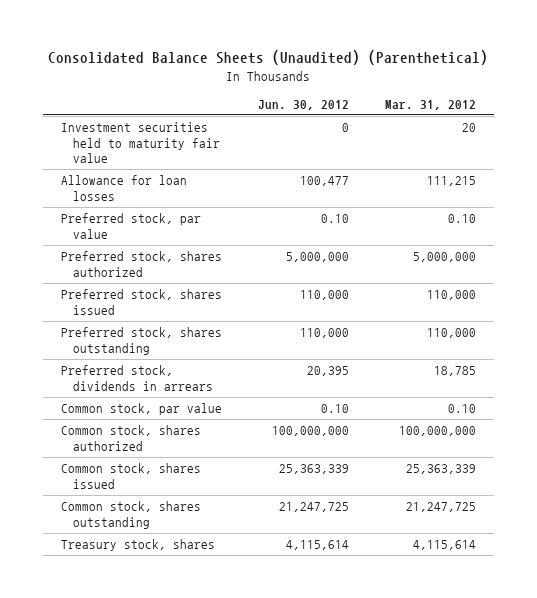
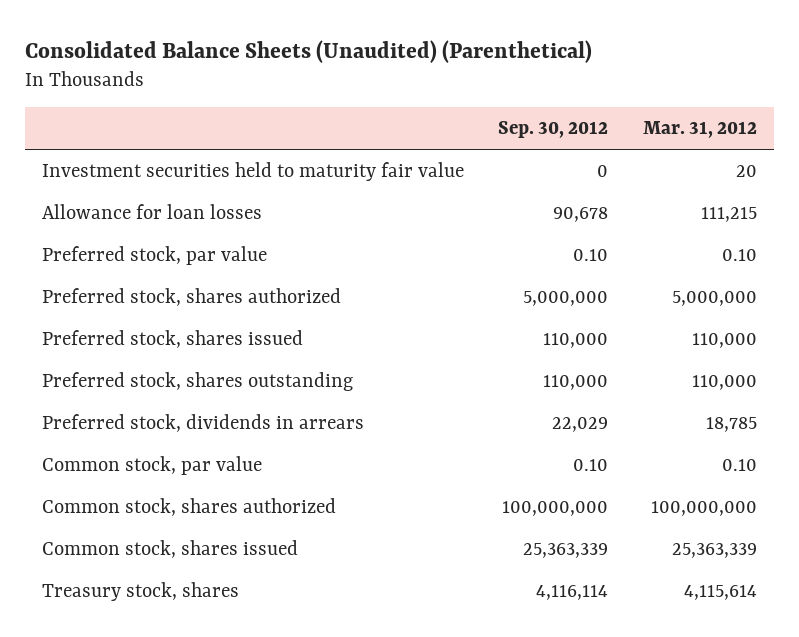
[257,99,349,110] Jun. 30, 2012 -> none
none -> [498,121,609,139] Sep. 30, 2012
[60,501,201,529] Common stock, shares outstanding -> none

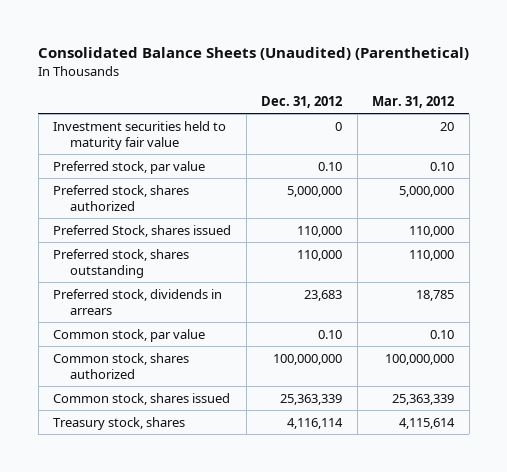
[498,121,609,139] Sep. 30, 2012 -> none
none -> [261,96,343,109] Dec. 31, 2012
[41,203,262,219] Allowance for loan losses -> none
[41,329,303,348] Preferred stock, shares issued -> [53,224,232,237] Preferred Stock, shares issued

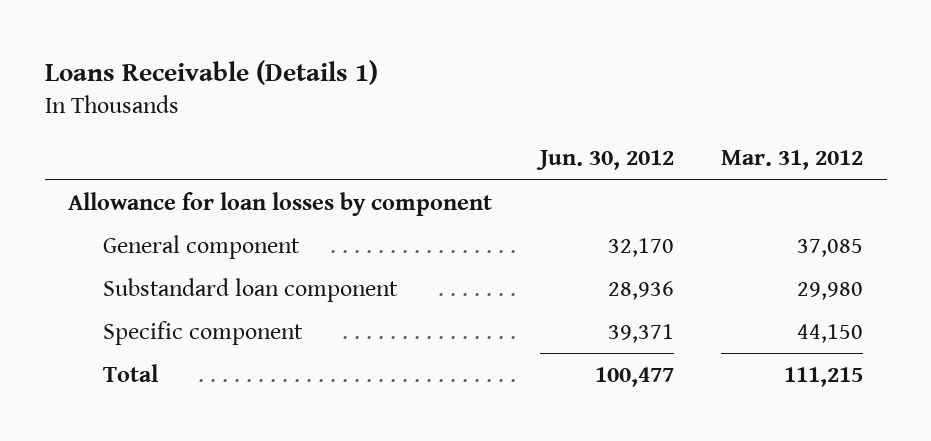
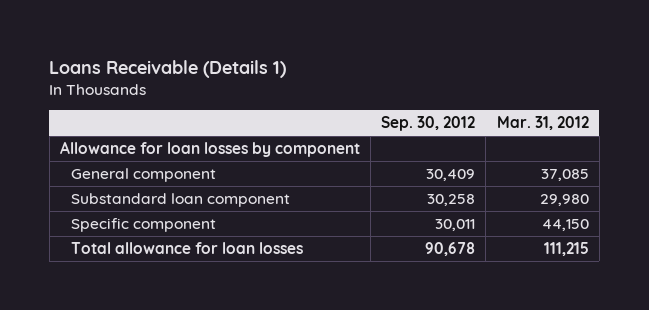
[535,150,674,171] Jun. 30, 2012 -> none
none -> [381,116,476,132] Sep. 30, 2012
[102,363,159,382] Total -> [70,242,303,255] Total allowance for loan losses

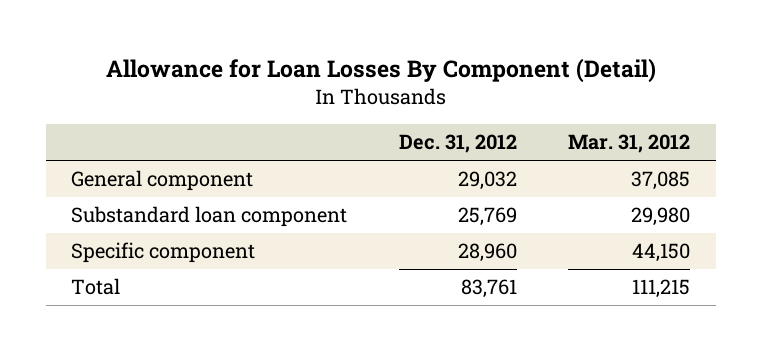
[49,59,287,78] Loans Receivable (Details 1) -> [105,57,656,83] Allowance for Loan Losses By Component (Detail)
[381,116,476,132] Sep. 30, 2012 -> none
none -> [398,134,517,154] Dec. 31, 2012
[60,141,361,158] Allowance for loan losses by component -> none
[70,242,303,255] Total allowance for loan losses -> [71,278,121,296] Total

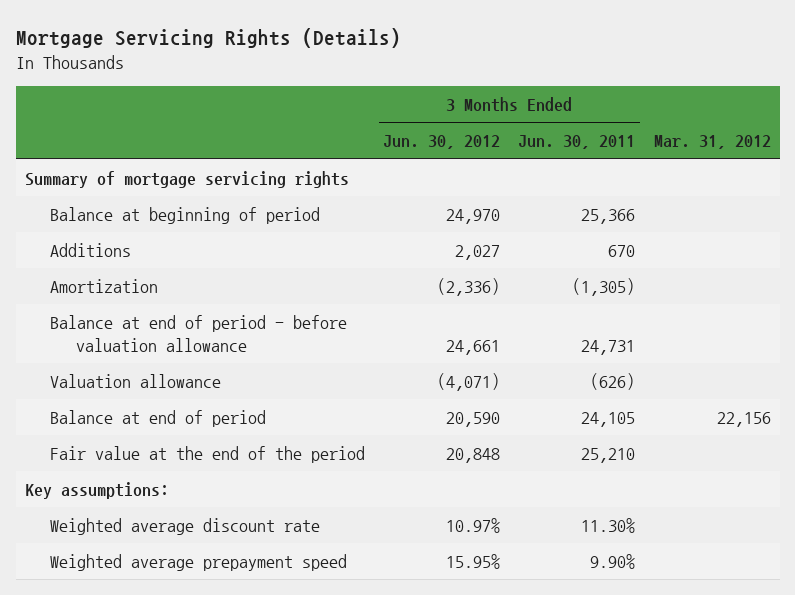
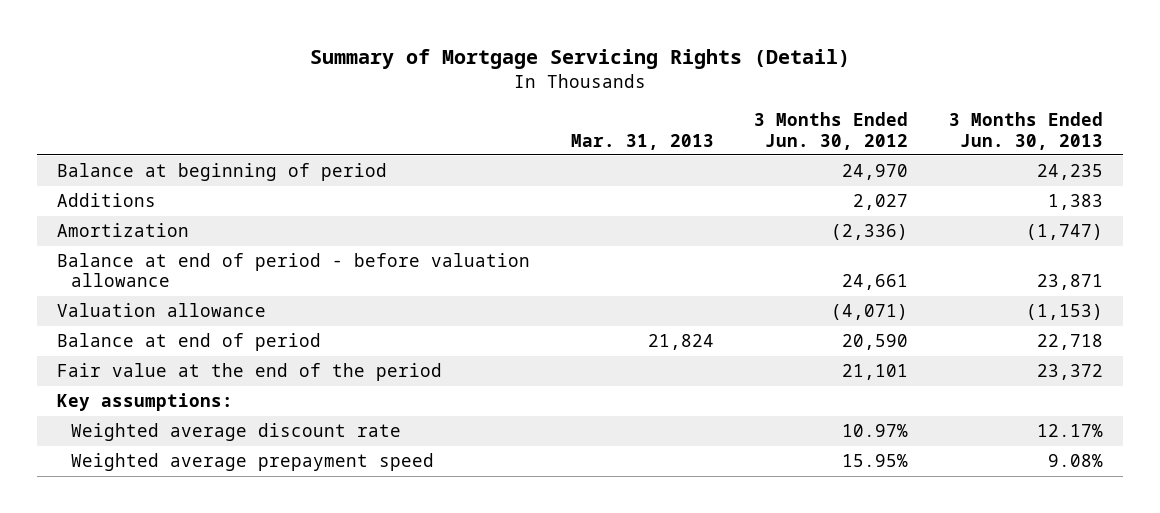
[15,27,401,48] Mortgage Servicing Rights (Details) -> [309,48,850,69] Summary of Mortgage Servicing Rights (Detail)
[518,135,636,150] Jun. 30, 2011 -> none
[653,135,771,150] Mar. 31, 2012 -> none
none -> [570,133,714,150] Mar. 31, 2013
none -> [948,112,1103,150] 3 Months Ended Jun. 30, 2013
[24,170,349,188] Summary of mortgage servicing rights -> none
[446,447,501,463] 20,848 -> [842,364,909,381] 21,101

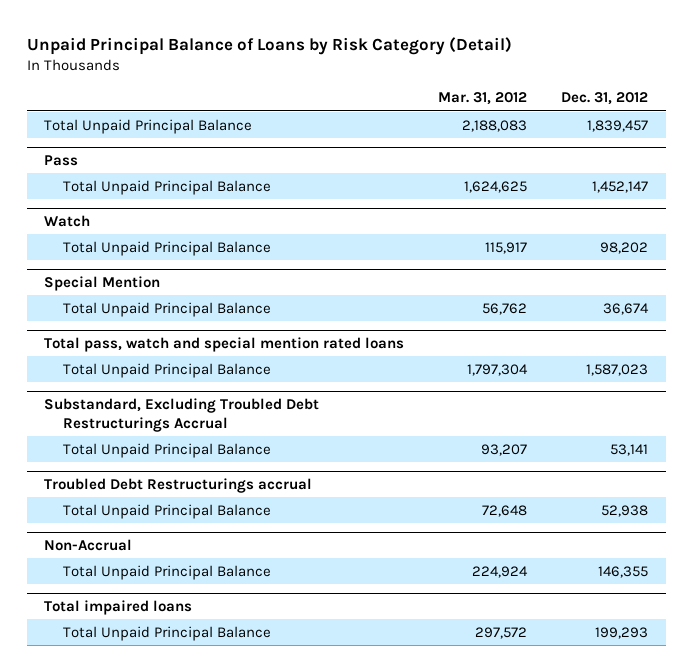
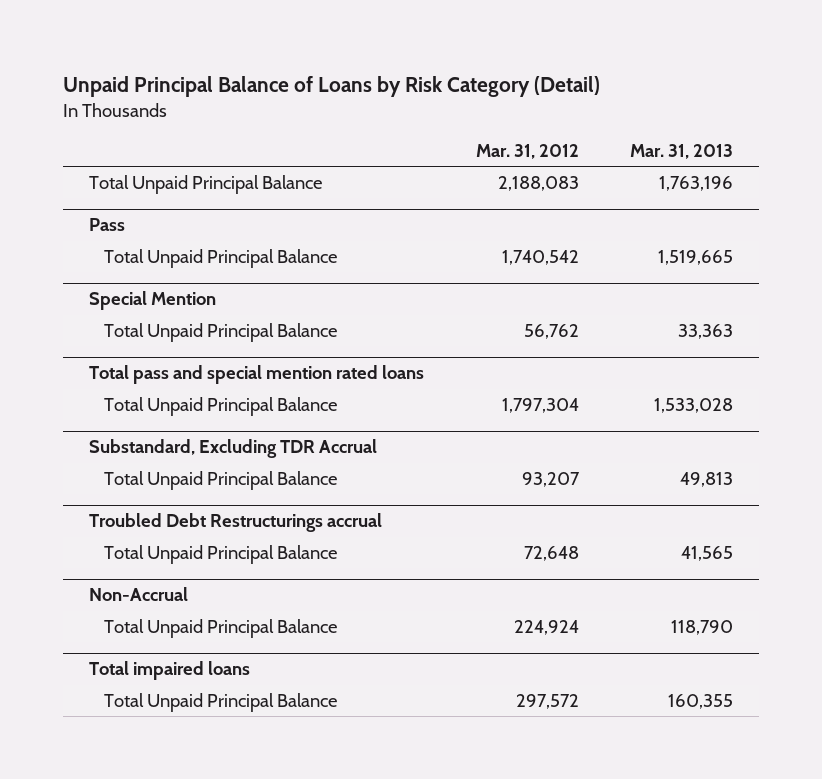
[561,92,649,106] Dec. 31, 2012 -> none
none -> [630,144,734,160] Mar. 31, 2013
[43,214,90,227] Watch -> none
[63,240,272,256] Total Unpaid Principal Balance -> none
[464,180,528,193] 1,624,625 -> [501,250,579,266] 1,740,542
[43,336,404,352] Total pass, watch and special mention rated loans -> [88,365,424,385] Total pass and special mention rated loans
[43,397,319,432] Substandard, Excluding Troubled Debt Restructurings Accrual -> none
none -> [88,439,377,459] Substandard, Excluding TDR Accrual

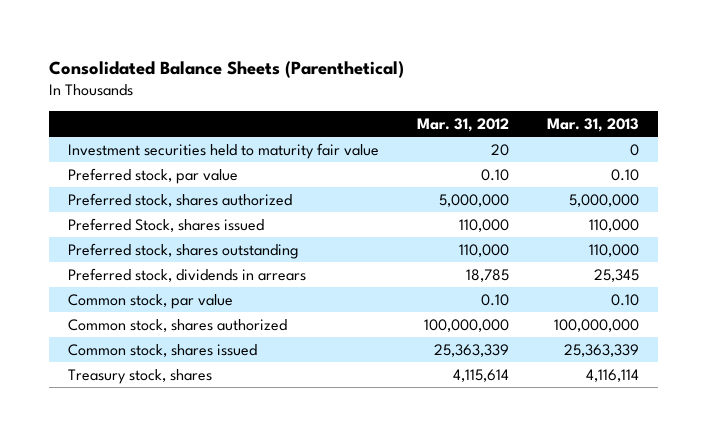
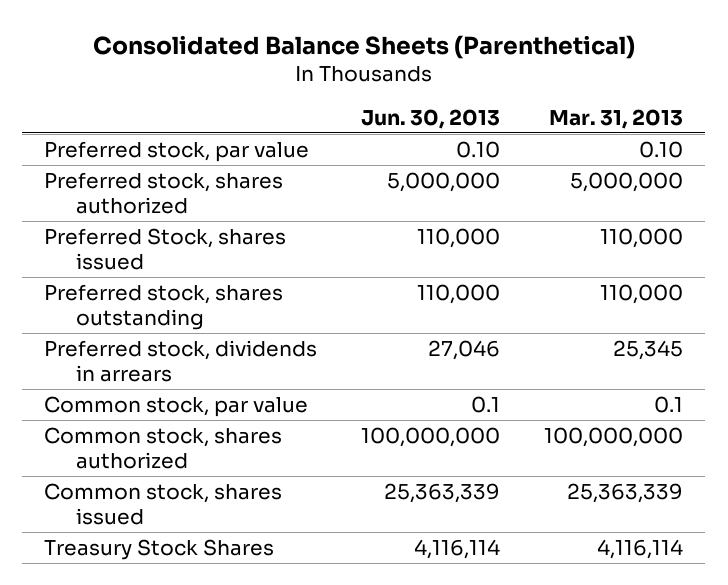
[416,118,509,133] Mar. 31, 2012 -> none
none -> [361,108,501,129] Jun. 30, 2013
[67,142,379,159] Investment securities held to maturity fair value -> none
[610,293,639,306] 0.10 -> [654,395,684,413] 0.1
[67,368,212,384] Treasury stock, shares -> [44,538,275,560] Treasury Stock Shares

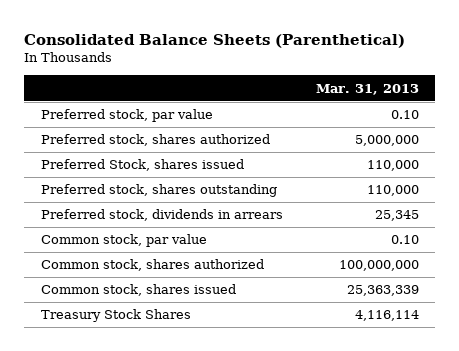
[361,108,501,129] Jun. 30, 2013 -> none
[654,395,684,413] 0.1 -> [390,235,419,245] 0.10

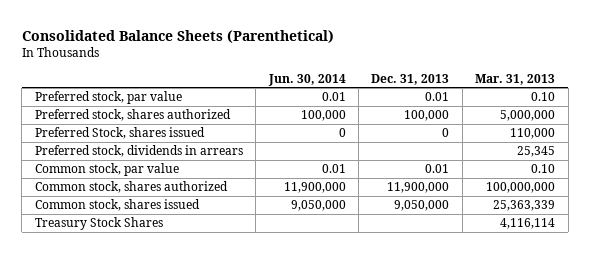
none -> [267,73,346,86] Jun. 30, 2014
none -> [371,73,450,85] Dec. 31, 2013
[40,184,277,198] Preferred stock, shares outstanding -> none

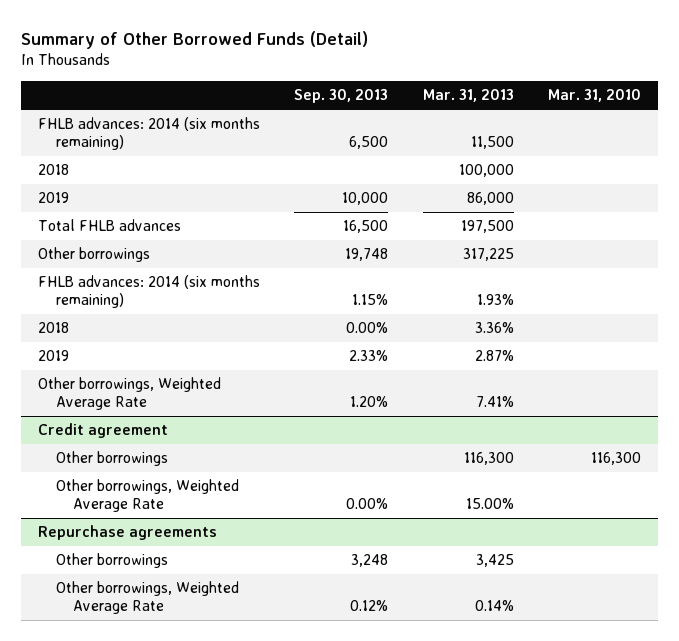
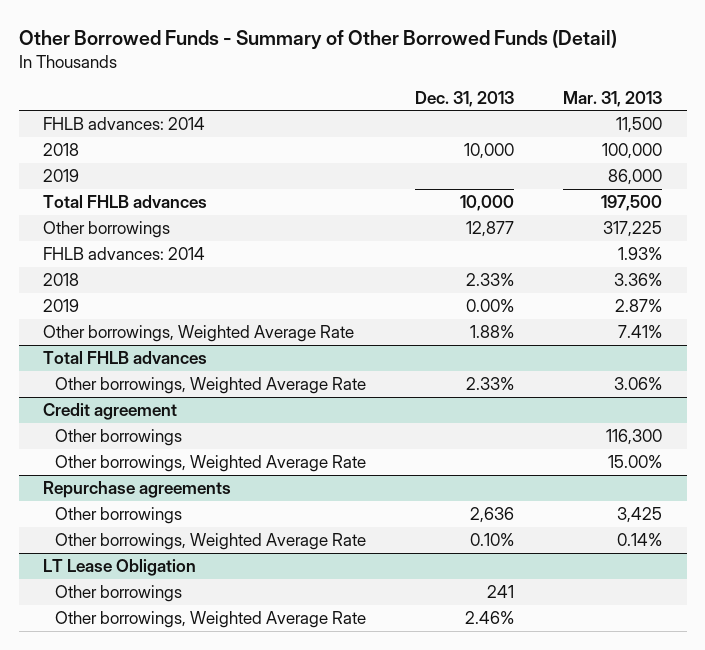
[20,30,368,49] Summary of Other Borrowed Funds (Detail) -> [18,29,617,49] Other Borrowed Funds - Summary of Other Borrowed Funds (Detail)
[294,89,389,104] Sep. 30, 2013 -> none
[547,89,641,103] Mar. 31, 2010 -> none
none -> [415,90,515,107] Dec. 31, 2013
[37,117,260,151] FHLB advances: 2014 (six months remaining) -> [43,117,206,131] FHLB advances: 2014
[37,275,260,309] FHLB advances: 2014 (six months remaining) -> [43,247,206,261] FHLB advances: 2014
none -> [43,351,208,365] Total FHLB advances
none -> [55,377,367,395] Other borrowings, Weighted Average Rate
none -> [43,559,197,577] LT Lease Obligation
none -> [55,585,183,603] Other borrowings
none -> [55,611,367,629] Other borrowings, Weighted Average Rate

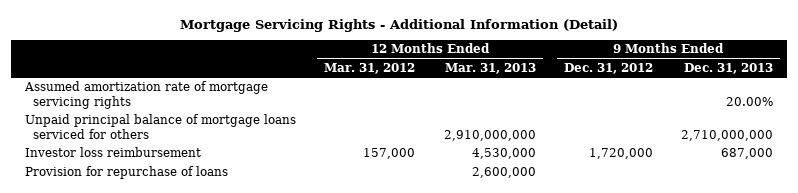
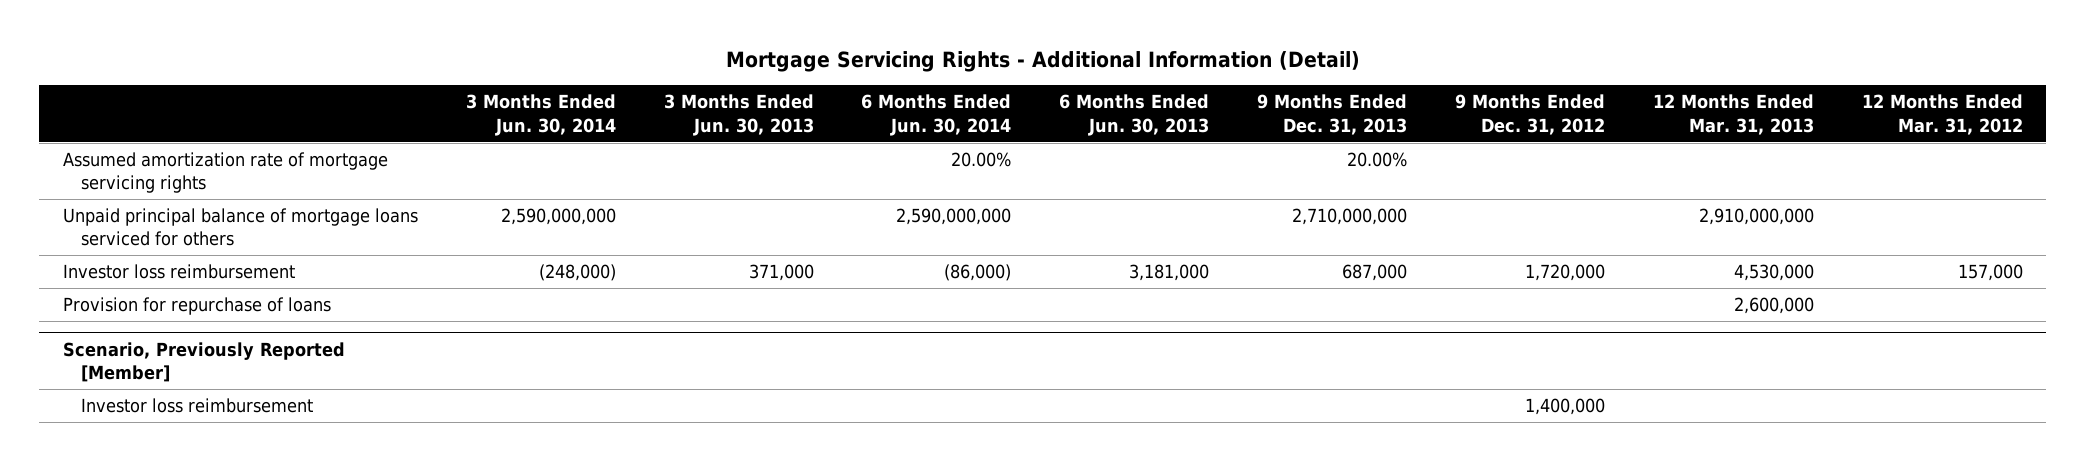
none -> [465,94,616,136] 3 Months Ended Jun. 30, 2014
none -> [663,94,814,136] 3 Months Ended Jun. 30, 2013
none -> [861,94,1012,136] 6 Months Ended Jun. 30, 2014
none -> [1059,94,1210,136] 6 Months Ended Jun. 30, 2013
none -> [62,341,345,383] Scenario, Previously Reported [Member]
none -> [81,397,314,413] Investor loss reimbursement

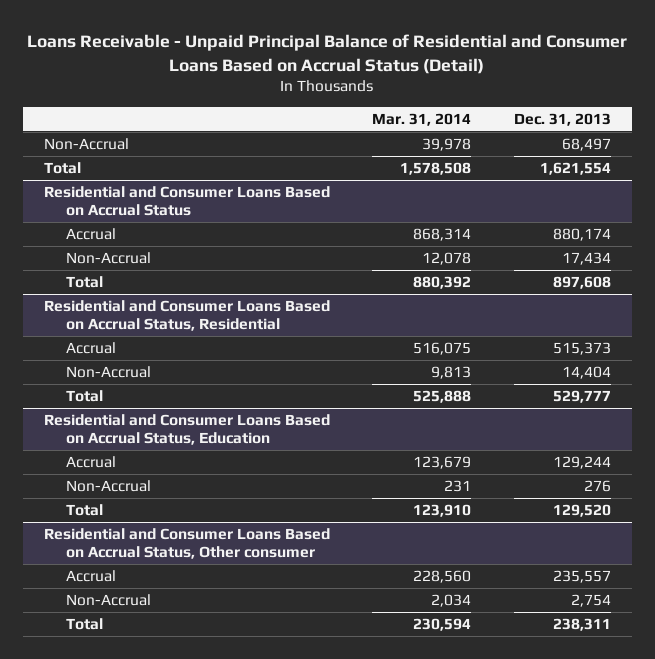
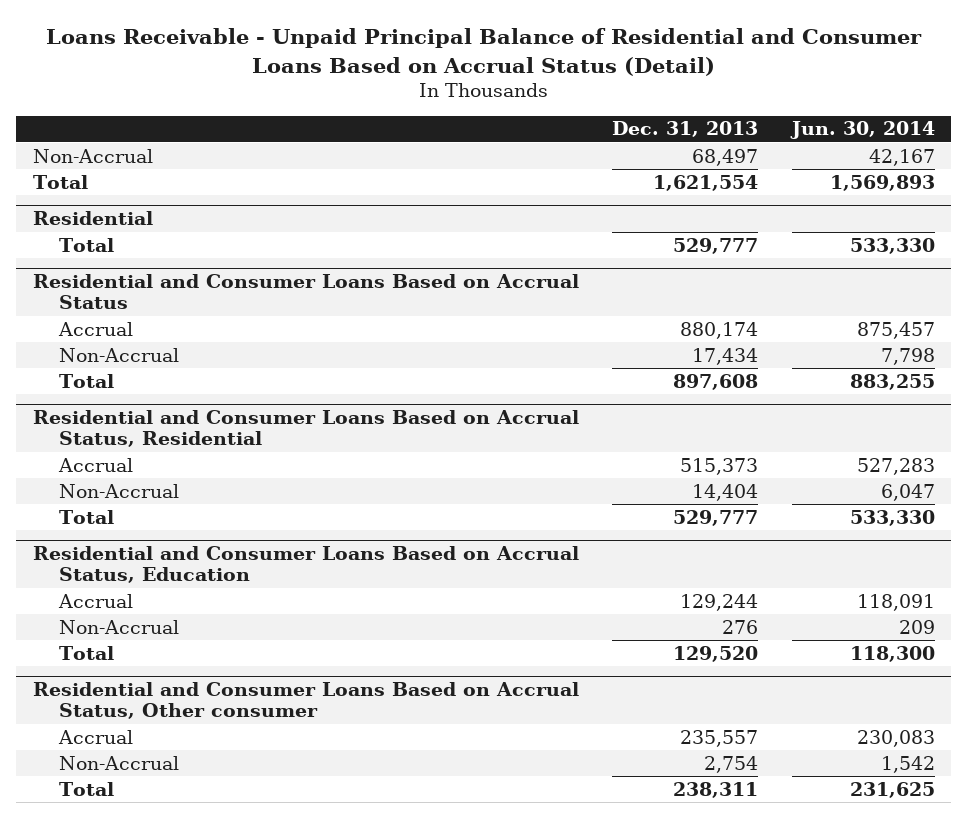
[372,112,472,126] Mar. 31, 2014 -> none
none -> [789,121,935,140] Jun. 30, 2014
none -> [32,211,153,226] Residential
none -> [59,237,115,252] Total

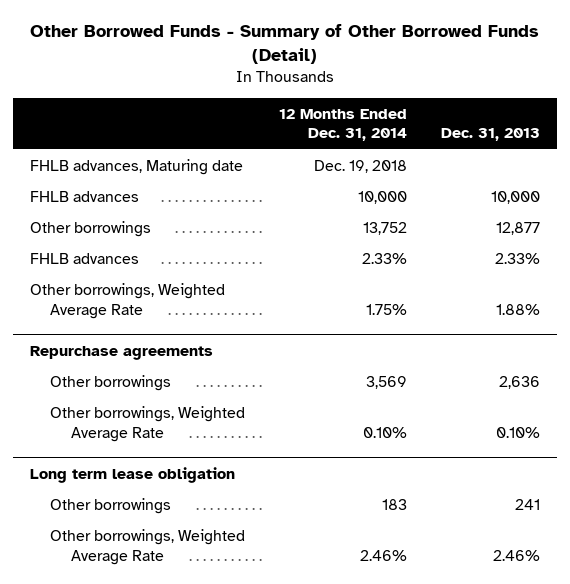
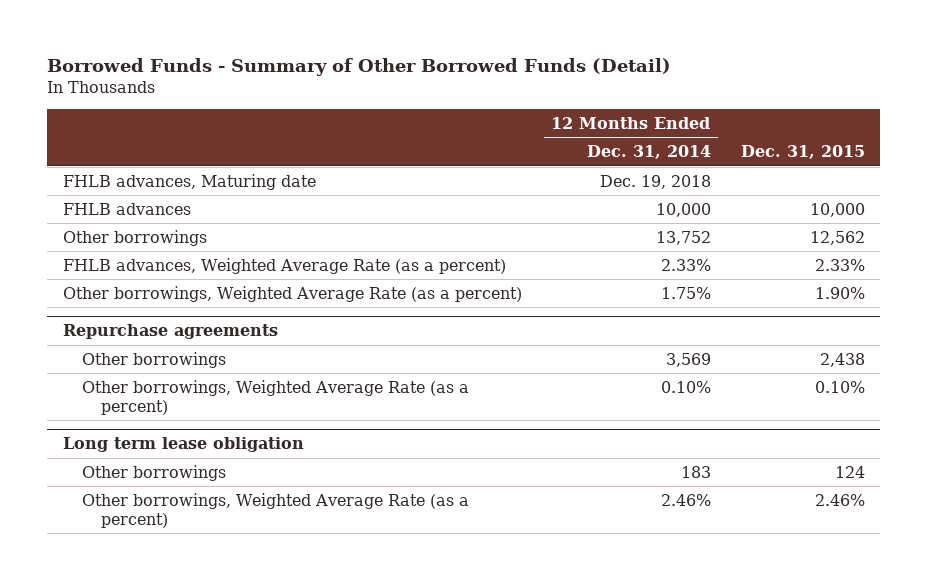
[30,23,540,65] Other Borrowed Funds - Summary of Other Borrowed Funds (Detail) -> [47,58,672,77] Borrowed Funds - Summary of Other Borrowed Funds (Detail)
[441,128,541,142] Dec. 31, 2013 -> none
none -> [741,145,866,160] Dec. 31, 2015
[29,252,139,264] FHLB advances -> [62,257,506,274] FHLB advances, Weighted Average Rate (as a percent)
[29,282,225,319] Other borrowings, Weighted Average Rate -> [62,285,522,302] Other borrowings, Weighted Average Rate (as a percent)
[50,405,246,442] Other borrowings, Weighted Average Rate -> [81,379,469,415] Other borrowings, Weighted Average Rate (as a percent)
[50,528,246,565] Other borrowings, Weighted Average Rate -> [81,492,469,528] Other borrowings, Weighted Average Rate (as a percent)

